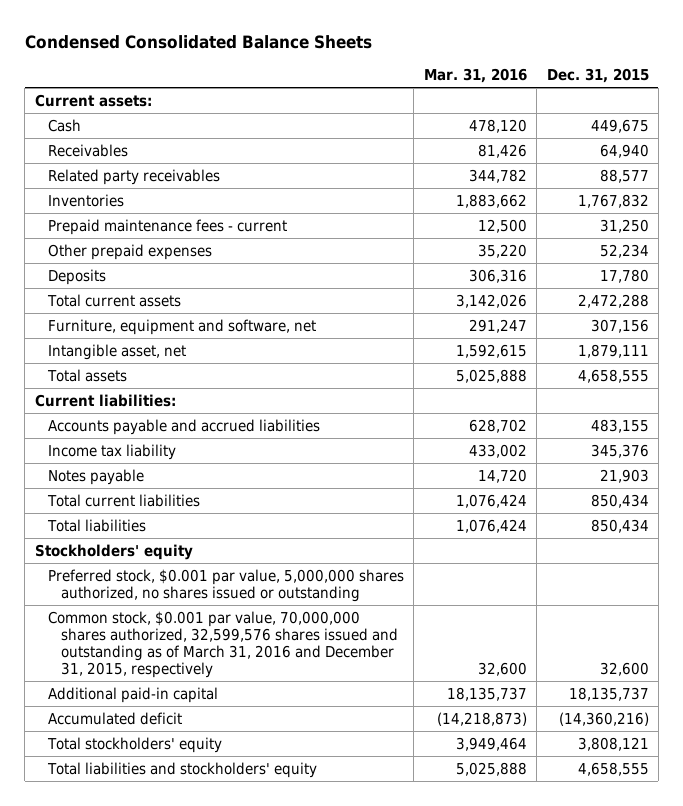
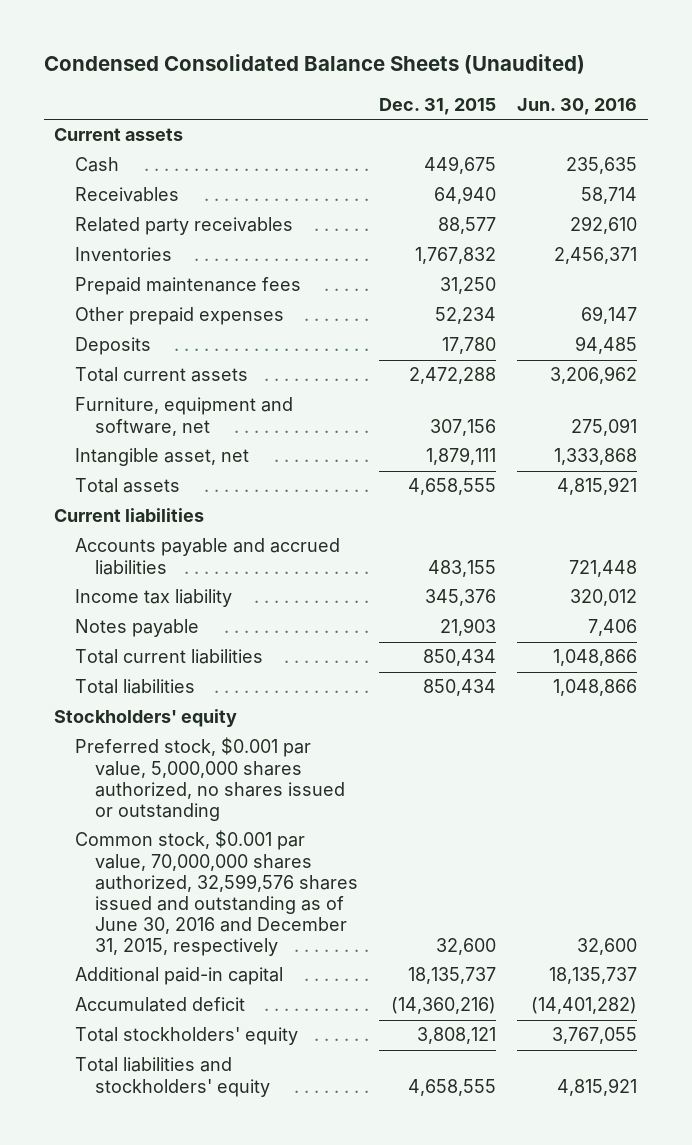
[24,34,372,49] Condensed Consolidated Balance Sheets -> [43,54,585,75] Condensed Consolidated Balance Sheets (Unaudited)
[423,68,527,84] Mar. 31, 2016 -> none
none -> [517,97,638,115] Jun. 30, 2016
[34,93,152,107] Current assets: -> [54,128,184,142] Current assets
[47,218,287,235] Prepaid maintenance fees - current -> [74,277,301,296] Prepaid maintenance fees
[34,393,176,407] Current liabilities: -> [54,508,205,523] Current liabilities
[47,610,398,679] Common stock, $0.001 par value, 70,000,000 shares authorized, 32,599,576 shares issued and outstanding as of March 31, 2016 and December 31, 2015, respectively -> [74,830,359,956] Common stock, $0.001 par value, 70,000,000 shares authorized, 32,599,576 shares issued and outstanding as of June 30, 2016 and December 31, 2015, respectively

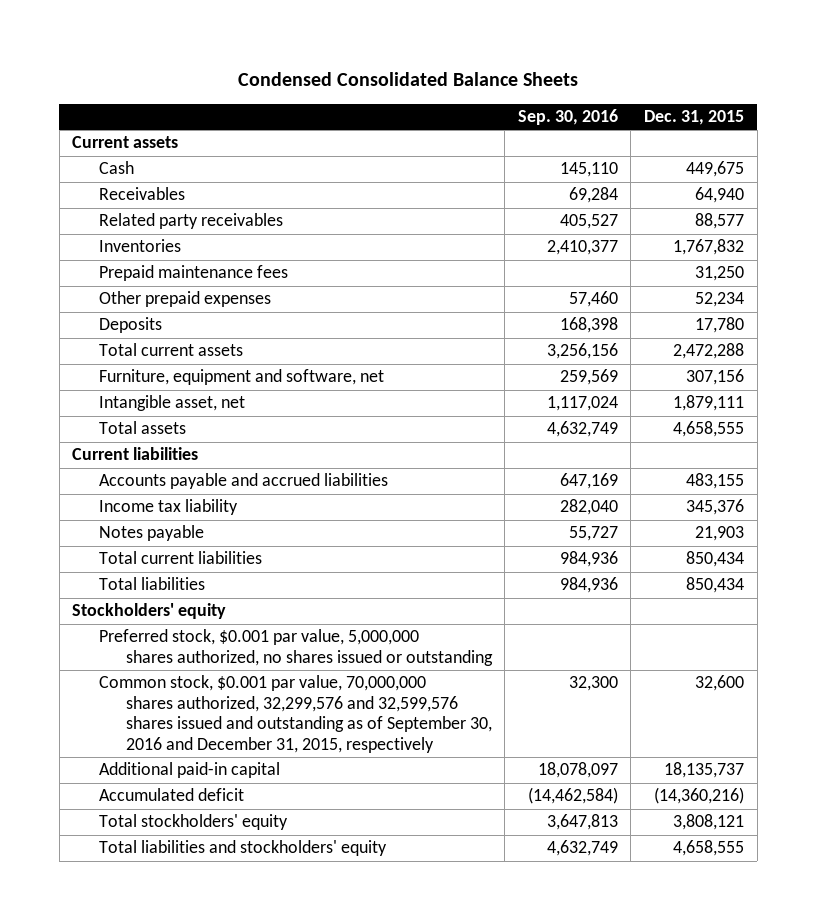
[43,54,585,75] Condensed Consolidated Balance Sheets (Unaudited) -> [238,72,579,87] Condensed Consolidated Balance Sheets
[517,97,638,115] Jun. 30, 2016 -> none
none -> [517,109,618,126] Sep. 30, 2016
[74,830,359,956] Common stock, $0.001 par value, 70,000,000 shares authorized, 32,599,576 shares issued and outstanding as of June 30, 2016 and December 31, 2015, respectively -> [99,675,492,754] Common stock, $0.001 par value, 70,000,000 shares authorized, 32,299,576 and 32,599,576 shares issued and outstanding as of September 30, 2016 and December 31, 2015, respectively

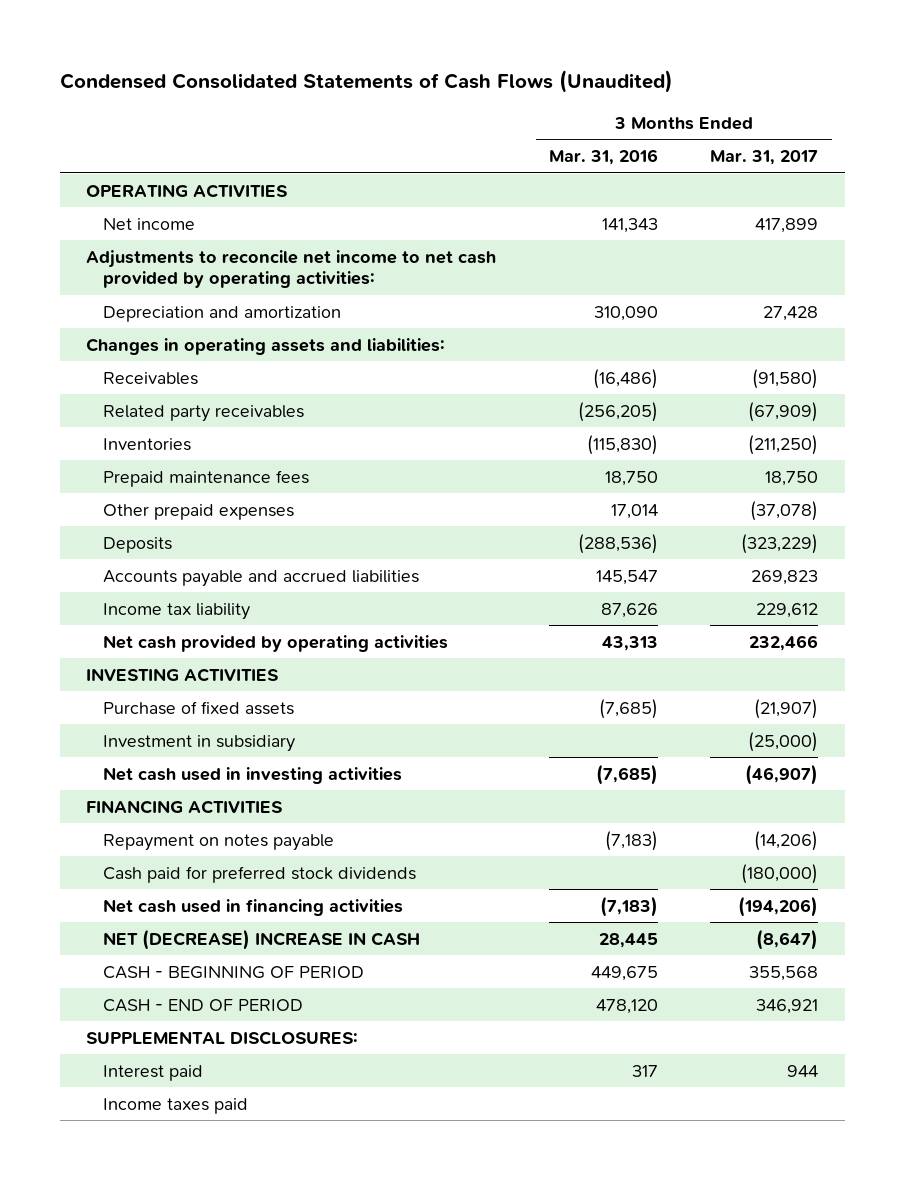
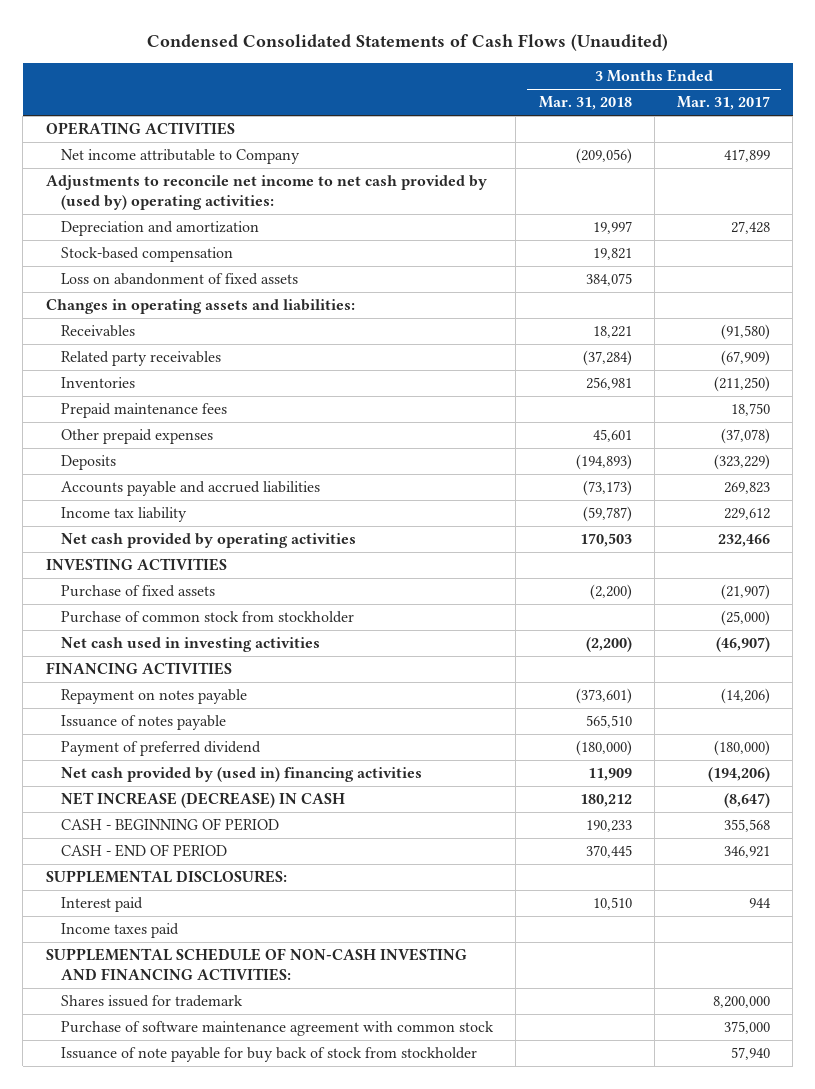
[548,149,658,166] Mar. 31, 2016 -> none
none -> [538,96,632,111] Mar. 31, 2018
[102,217,195,230] Net income -> [61,149,301,165] Net income attributable to Company
[86,249,497,289] Adjustments to reconcile net income to net cash provided by operating activities: -> [45,175,487,211] Adjustments to reconcile net income to net cash provided by (used by) operating activities:
none -> [61,247,234,263] Stock-based compensation
none -> [61,273,299,286] Loss on abandonment of fixed assets
[102,734,295,752] Investment in subsidiary -> none
none -> [61,611,355,624] Purchase of common stock from stockholder
none -> [61,715,227,731] Issuance of notes payable
[102,865,416,883] Cash paid for preferred stock dividends -> [61,741,262,757] Payment of preferred dividend
[102,898,403,916] Net cash used in financing activities -> [61,767,423,783] Net cash provided by (used in) financing activities
[102,928,420,950] NET (DECREASE) INCREASE IN CASH -> [61,792,346,809] NET INCREASE (DECREASE) IN CASH
none -> [45,948,467,982] SUPPLEMENTAL SCHEDULE OF NON-CASH INVESTING AND FINANCING ACTIVITIES:
none -> [61,995,244,1008] Shares issued for trademark
none -> [61,1021,495,1037] Purchase of software maintenance agreement with common stock
none -> [61,1047,478,1063] Issuance of note payable for buy back of stock from stockholder

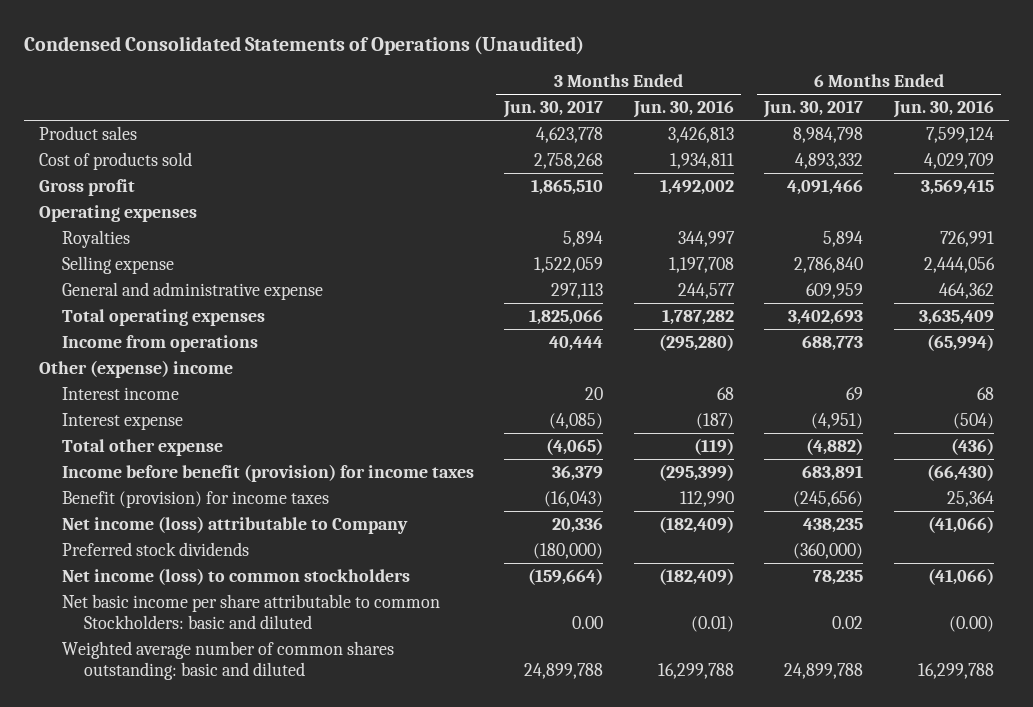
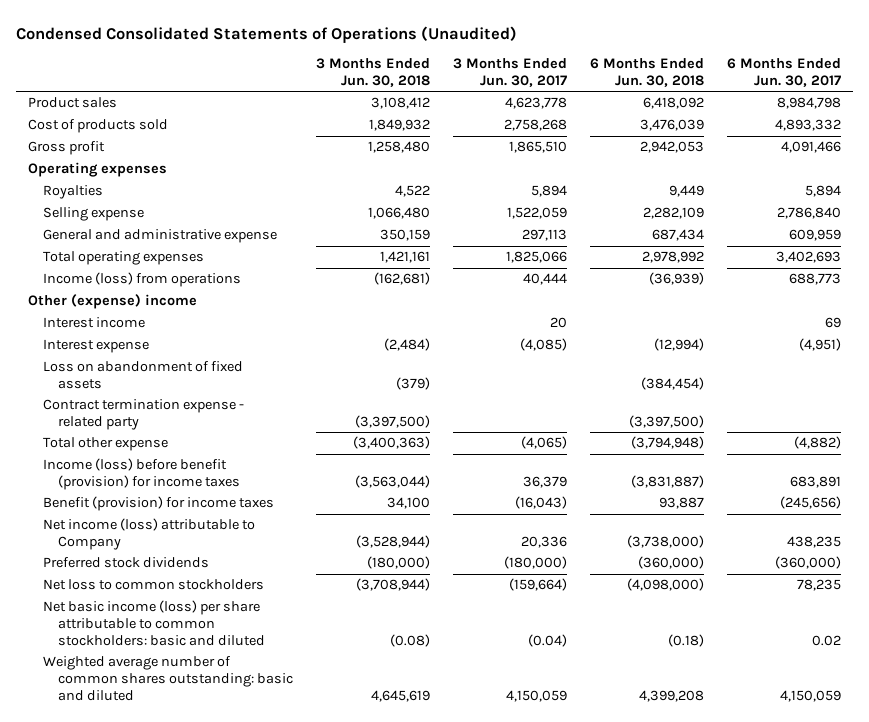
[632,100,734,119] Jun. 30, 2016 -> none
[892,100,994,119] Jun. 30, 2016 -> none
none -> [315,58,430,87] 3 Months Ended Jun. 30, 2018
none -> [589,58,704,87] 6 Months Ended Jun. 30, 2018
[61,334,258,352] Income from operations -> [42,272,241,288] Income (loss) from operations
none -> [42,361,243,390] Loss on abandonment of fixed assets
none -> [42,399,244,431] Contract termination expense - related party
[61,463,474,482] Income before benefit (provision) for income taxes -> [42,458,240,491] Income (loss) before benefit (provision) for income taxes
[61,567,410,585] Net income (loss) to common stockholders -> [42,579,264,591] Net loss to common stockholders
[61,593,440,630] Net basic income per share attributable to common Stockholders: basic and diluted -> [42,600,265,646] Net basic income (loss) per share attributable to common stockholders: basic and diluted
[572,616,604,630] 0.00 -> [527,633,567,647] (0.04)
[524,663,604,680] 24,899,788 -> [505,689,567,702] 4,150,059
[784,663,864,680] 24,899,788 -> [780,689,842,702] 4,150,059

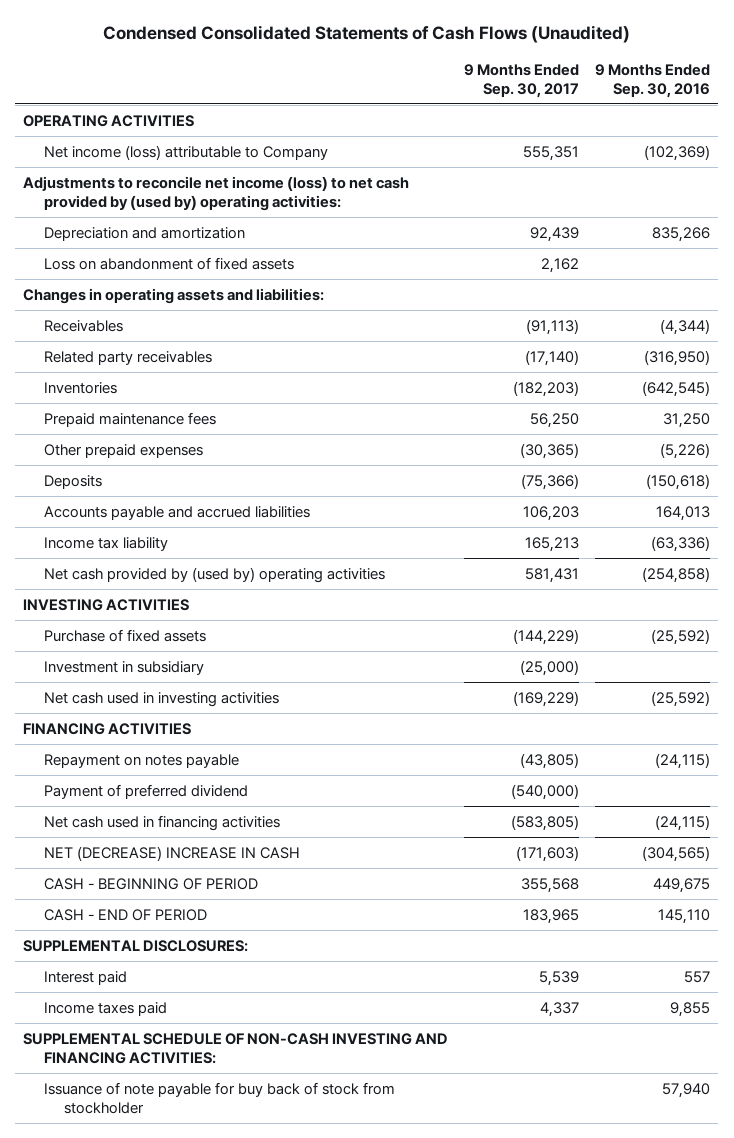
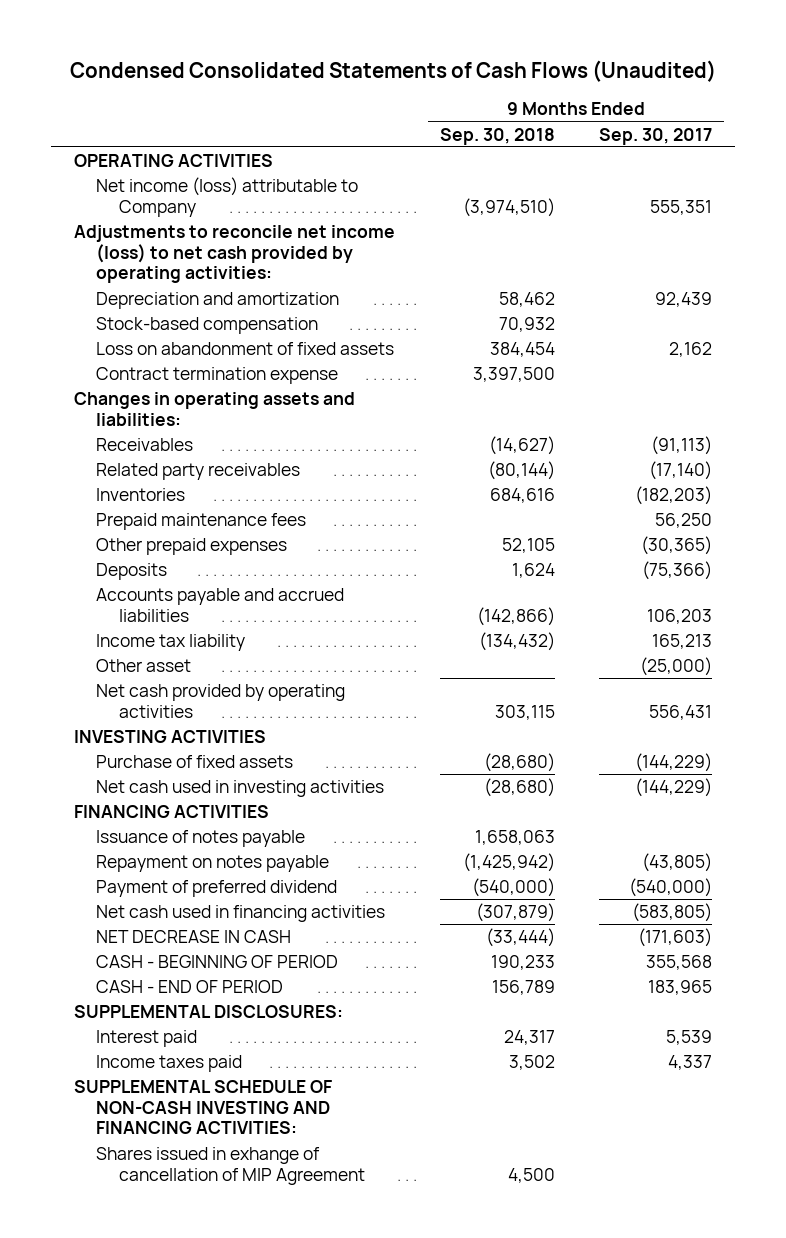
[595,63,711,98] 9 Months Ended Sep. 30, 2016 -> none
none -> [439,127,555,145] Sep. 30, 2018
[23,175,410,211] Adjustments to reconcile net income (loss) to net cash provided by (used by) operating activities: -> [73,225,395,284] Adjustments to reconcile net income (loss) to net cash provided by operating activities:
none -> [96,317,319,335] Stock-based compensation
none -> [96,367,339,385] Contract termination expense
none -> [96,659,192,673] Other asset
[43,566,385,583] Net cash provided by (used by) operating activities -> [96,684,346,718] Net cash provided by operating activities
[525,567,580,583] 581,431 -> [649,704,713,720] 556,431
[43,660,204,675] Investment in subsidiary -> none
[513,690,580,707] (169,229) -> [635,778,713,798] (144,229)
none -> [96,830,306,848] Issuance of notes payable
[43,845,300,861] NET (DECREASE) INCREASE IN CASH -> [96,930,292,944] NET DECREASE IN CASH
[43,1081,395,1114] Issuance of note payable for buy back of stock from stockholder -> none
none -> [96,1147,366,1185] Shares issued in exhange of cancellation of MIP Agreement

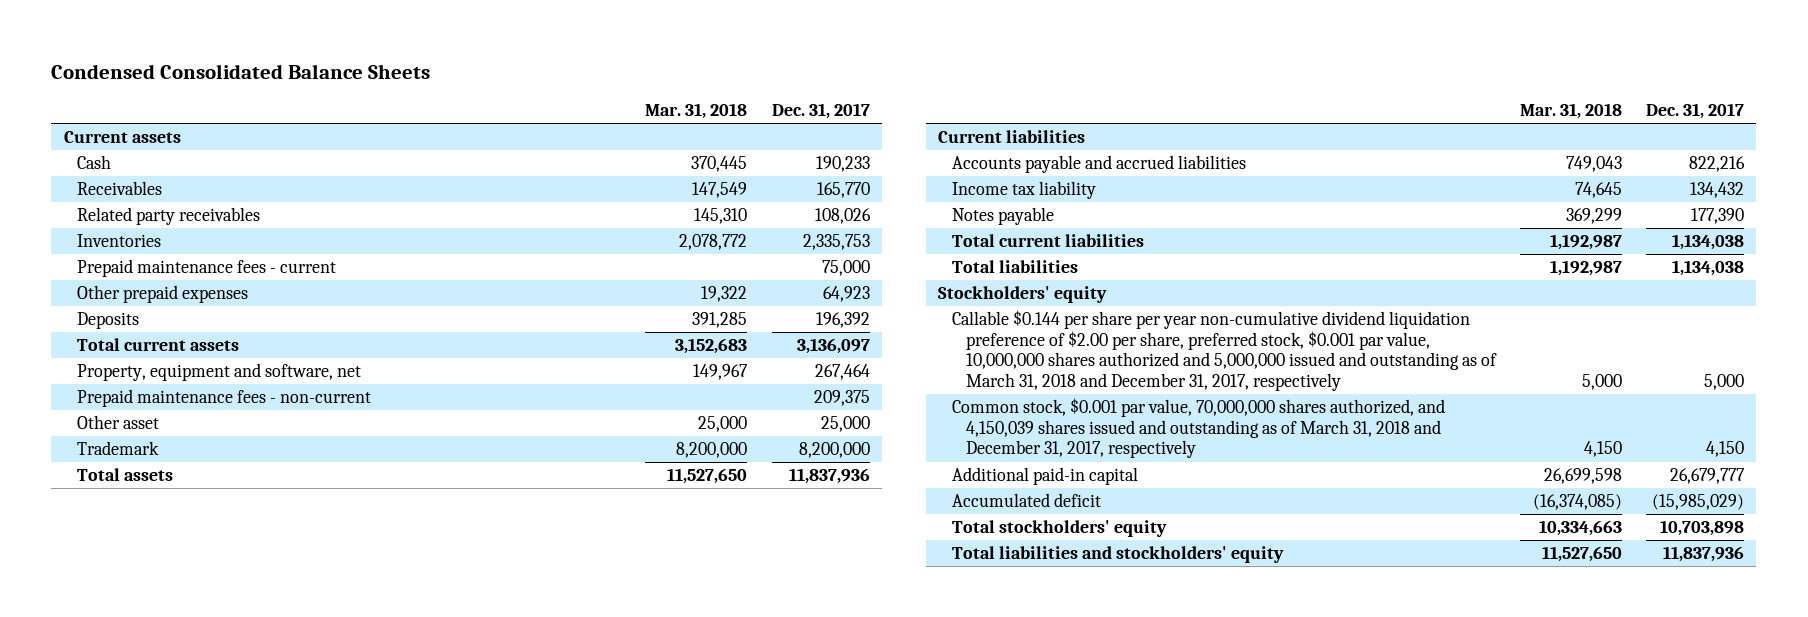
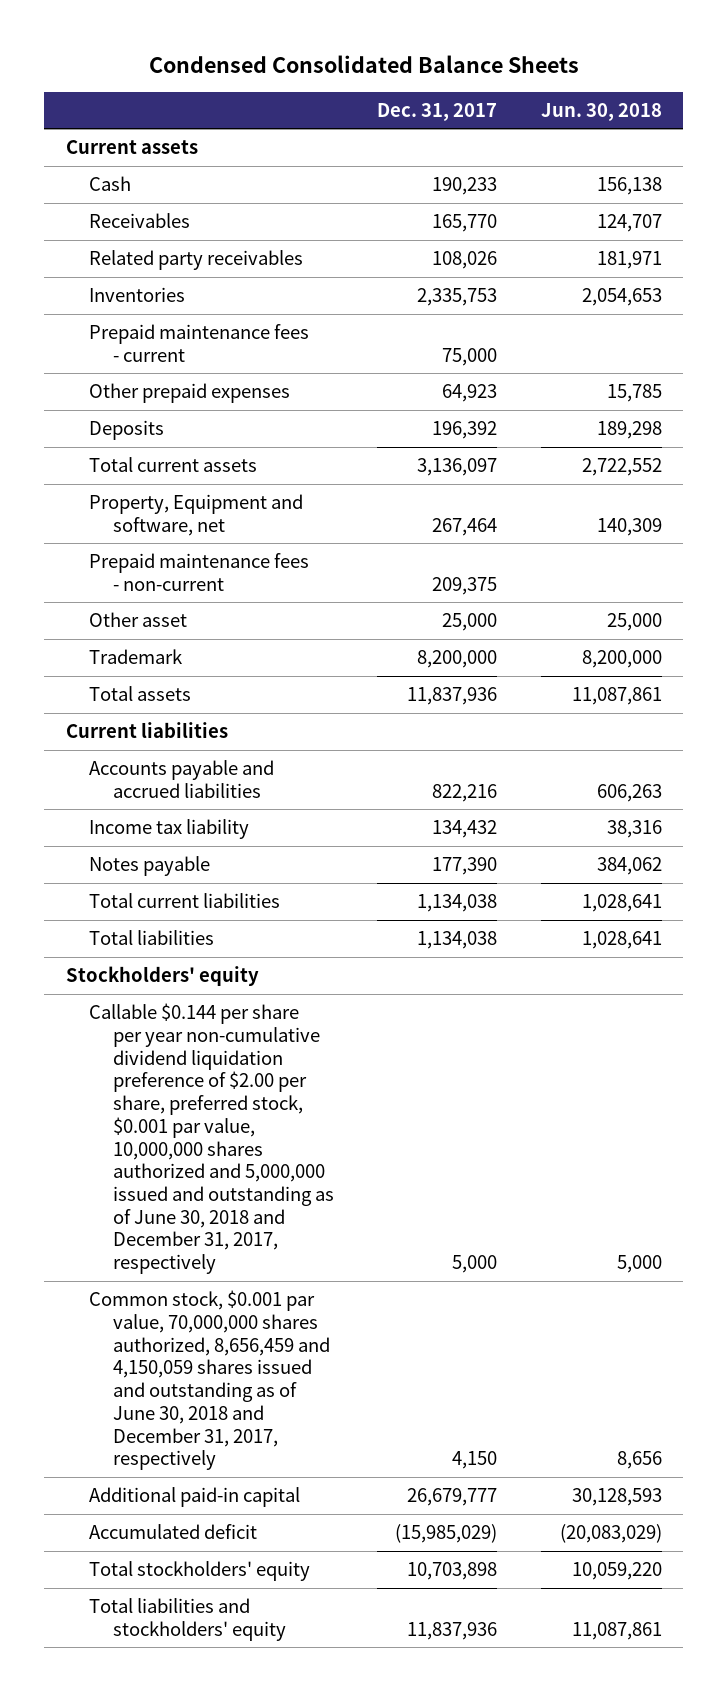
[645,102,748,119] Mar. 31, 2018 -> none
none -> [540,102,662,121] Jun. 30, 2018
[77,363,362,382] Property, equipment and software, net -> [89,494,304,536] Property, Equipment and software, net
[951,310,1497,391] Callable $0.144 per share per year non-cumulative dividend liquidation preference of $2.00 per share, preferred stock, $0.001 par value, 10,000,000 shares authorized and 5,000,000 issued and outstanding as of March 31, 2018 and December 31, 2017, respectively -> [89,1003,335,1275] Callable $0.144 per share per year non-cumulative dividend liquidation preference of $2.00 per share, preferred stock, $0.001 par value, 10,000,000 shares authorized and 5,000,000 issued and outstanding as of June 30, 2018 and December 31, 2017, respectively
[951,398,1445,459] Common stock, $0.001 par value, 70,000,000 shares authorized, and 4,150,039 shares issued and outstanding as of March 31, 2018 and December 31, 2017, respectively -> [89,1290,331,1471] Common stock, $0.001 par value, 70,000,000 shares authorized, 8,656,459 and 4,150,059 shares issued and outstanding as of June 30, 2018 and December 31, 2017, respectively

